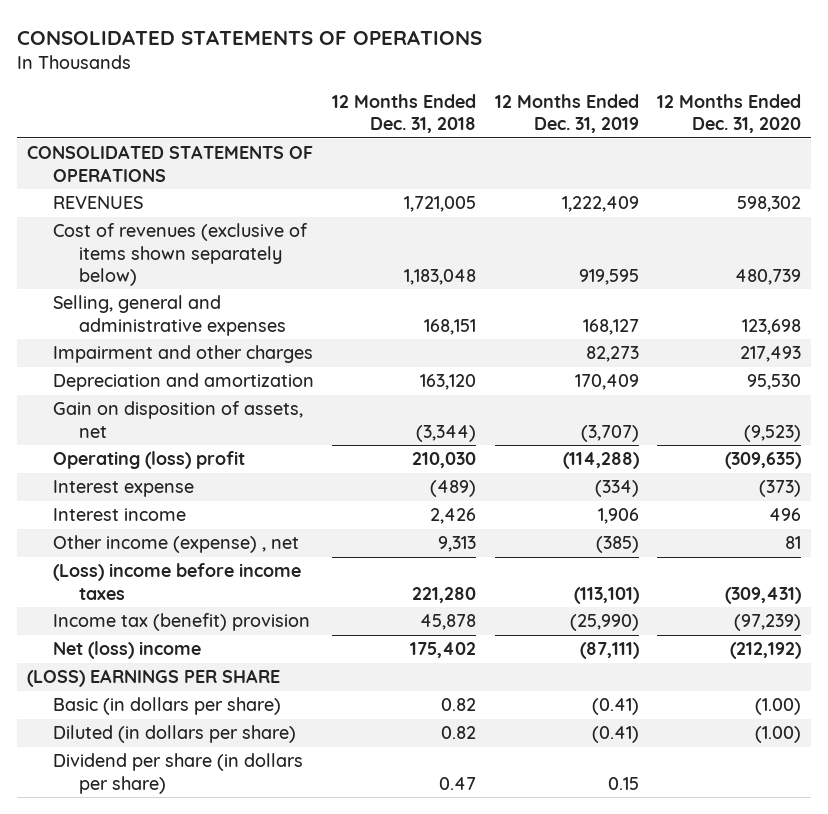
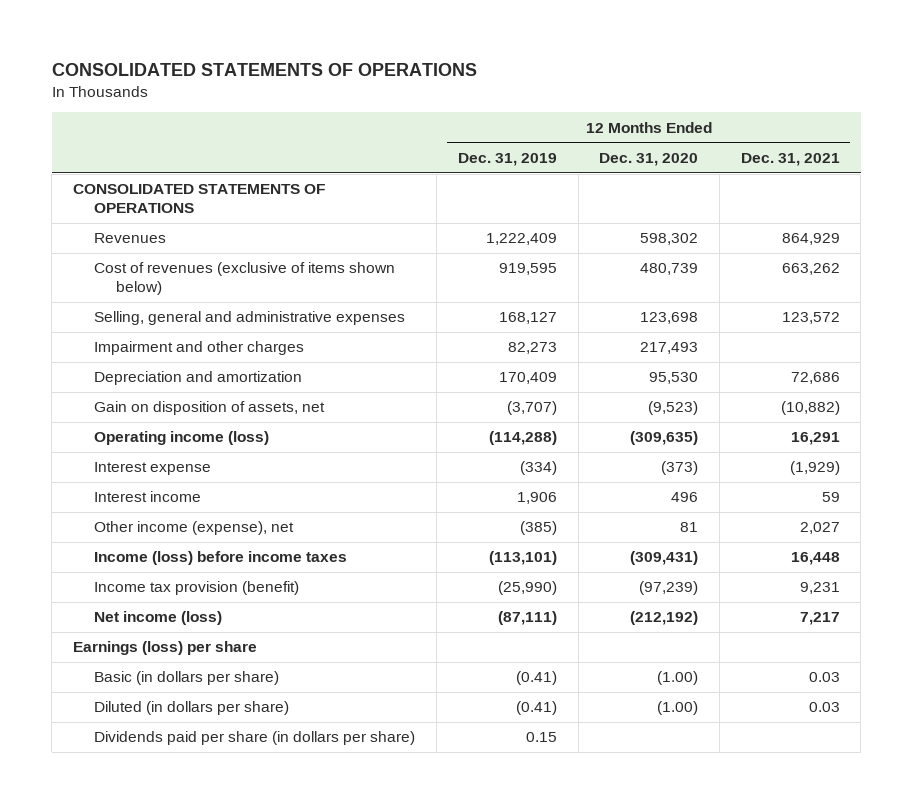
[332,93,477,133] 12 Months Ended Dec. 31, 2018 -> none
none -> [740,152,840,166] Dec. 31, 2021
[52,196,143,210] REVENUES -> [94,233,167,244] Revenues
[52,223,308,286] Cost of revenues (exclusive of items shown separately below) -> [94,262,396,296] Cost of revenues (exclusive of items shown below)
[52,451,245,470] Operating (loss) profit -> [94,431,270,446] Operating income (loss)
[52,535,299,554] Other income (expense) , net -> [94,521,295,536] Other income (expense), net
[52,563,301,600] (Loss) income before income taxes -> [94,551,348,566] Income (loss) before income taxes
[52,613,310,632] Income tax (benefit) provision -> [94,581,300,596] Income tax provision (benefit)
[52,641,201,660] Net (loss) income -> [94,611,223,626] Net income (loss)
[26,669,280,688] (LOSS) EARNINGS PER SHARE -> [73,641,258,656] Earnings (loss) per share
[52,753,303,794] Dividend per share (in dollars per share) -> [94,731,416,746] Dividends paid per share (in dollars per share)

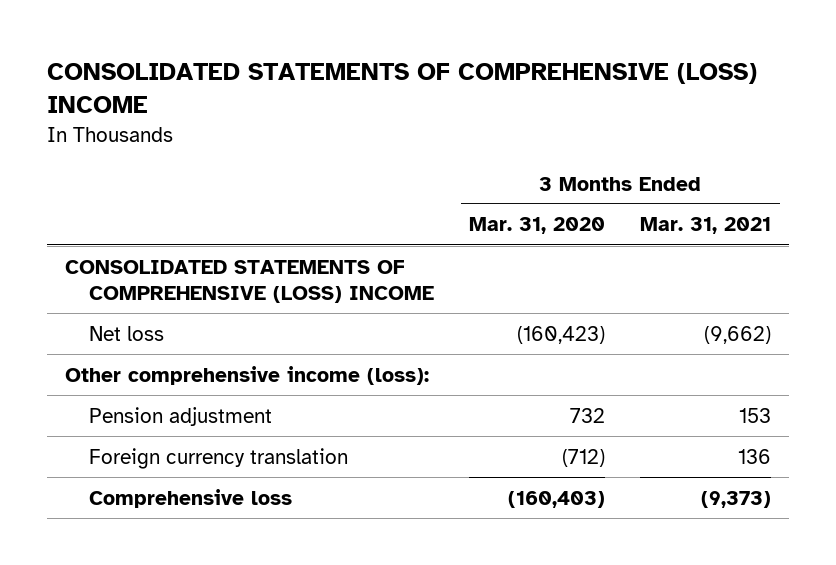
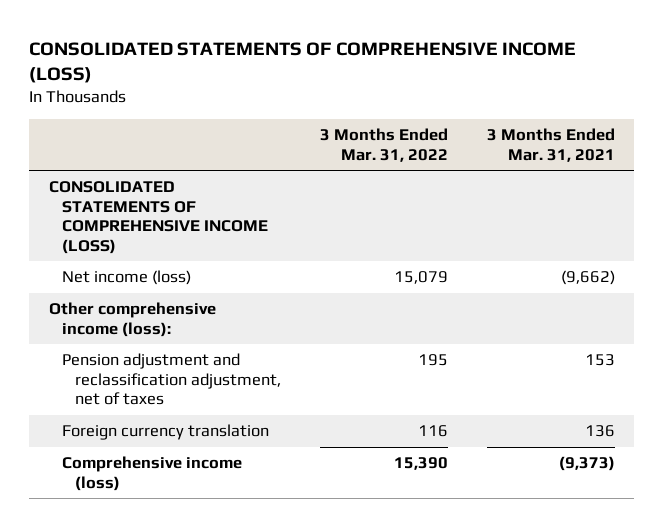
[47,63,758,114] CONSOLIDATED STATEMENTS OF COMPREHENSIVE (LOSS) INCOME -> [29,41,577,84] CONSOLIDATED STATEMENTS OF COMPREHENSIVE INCOME (LOSS)
[469,217,606,235] Mar. 31, 2020 -> none
none -> [319,127,448,162] 3 Months Ended Mar. 31, 2022
[64,259,435,304] CONSOLIDATED STATEMENTS OF COMPREHENSIVE (LOSS) INCOME -> [48,181,268,254] CONSOLIDATED STATEMENTS OF COMPREHENSIVE INCOME (LOSS)
[89,325,165,341] Net loss -> [61,270,191,286] Net income (loss)
[89,406,273,426] Pension adjustment -> [61,353,281,406] Pension adjustment and reclassification adjustment, net of taxes
[89,488,293,508] Comprehensive loss -> [61,456,242,491] Comprehensive income (loss)

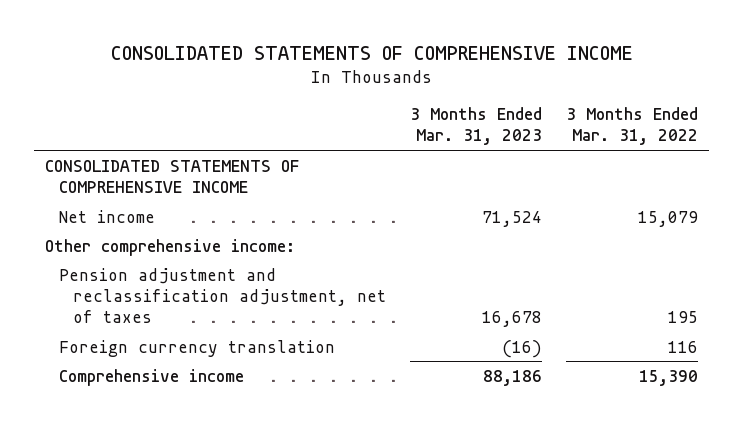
[29,41,577,84] CONSOLIDATED STATEMENTS OF COMPREHENSIVE INCOME (LOSS) -> [110,45,633,60] CONSOLIDATED STATEMENTS OF COMPREHENSIVE INCOME
[486,127,615,162] 3 Months Ended Mar. 31, 2021 -> none
none -> [409,107,542,146] 3 Months Ended Mar. 31, 2023
[48,181,268,254] CONSOLIDATED STATEMENTS OF COMPREHENSIVE INCOME (LOSS) -> [45,159,300,193] CONSOLIDATED STATEMENTS OF COMPREHENSIVE INCOME
[61,270,191,286] Net income (loss) -> [59,209,156,223] Net income
[48,302,216,337] Other comprehensive income (loss): -> [45,238,296,256] Other comprehensive income:
[61,456,242,491] Comprehensive income (loss) -> [59,368,245,386] Comprehensive income

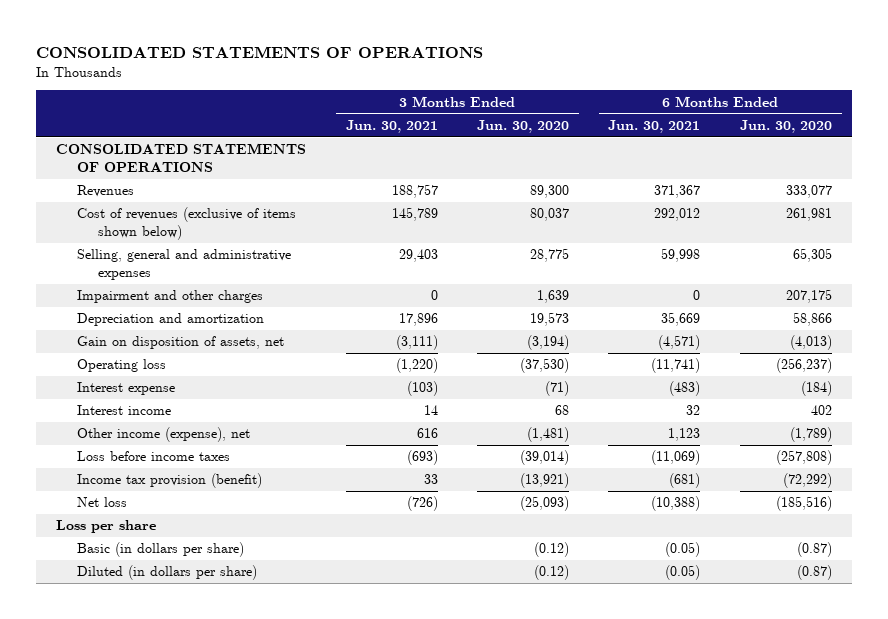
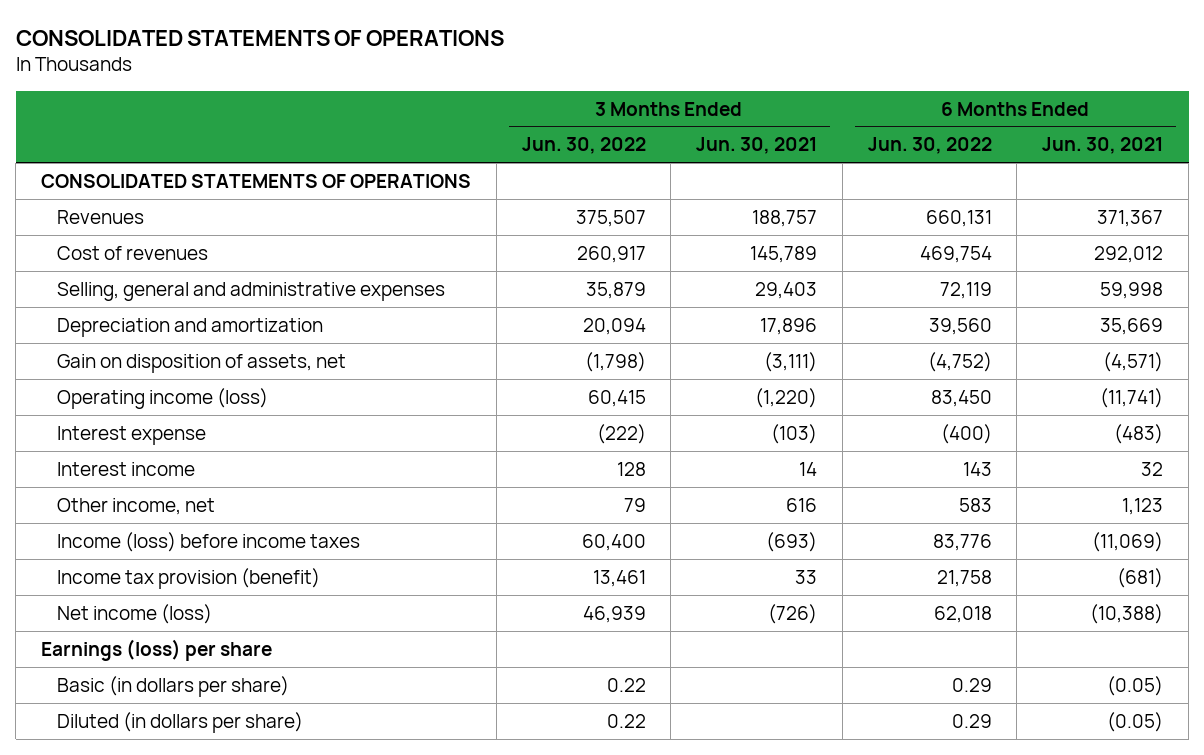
[477,119,570,133] Jun. 30, 2020 -> none
[739,119,832,133] Jun. 30, 2020 -> none
none -> [521,137,646,155] Jun. 30, 2022
none -> [867,137,992,155] Jun. 30, 2022
[77,207,297,241] Cost of revenues (exclusive of items shown below) -> [56,245,208,260] Cost of revenues
[77,290,264,304] Impairment and other charges -> none
[77,359,167,373] Operating loss -> [56,387,268,409] Operating income (loss)
[77,427,251,443] Other income (expense), net -> [56,497,215,515] Other income, net
[77,451,231,462] Loss before income taxes -> [56,531,360,552] Income (loss) before income taxes
[77,497,128,508] Net loss -> [56,603,212,624] Net income (loss)
[56,520,157,534] Loss per share -> [41,638,273,661] Earnings (loss) per share

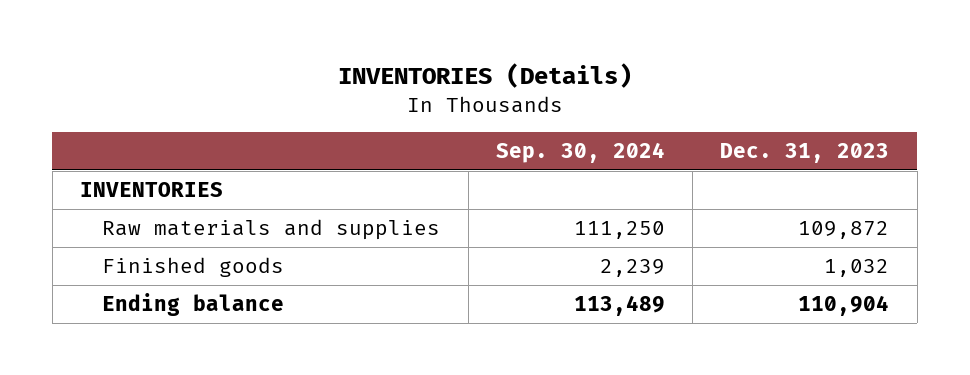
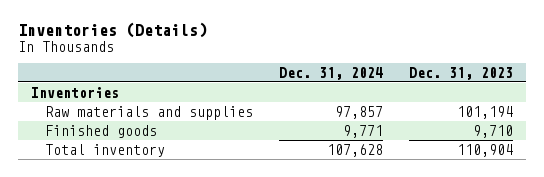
[337,63,632,89] INVENTORIES (Details) -> [18,22,208,39] Inventories (Details)
[495,141,665,163] Sep. 30, 2024 -> none
none -> [279,66,384,80] Dec. 31, 2024
[80,181,224,197] INVENTORIES -> [31,86,120,98] Inventories
[798,220,890,239] 109,872 -> [457,105,514,119] 101,194
[824,258,890,277] 1,032 -> [473,124,514,138] 9,710
[102,292,285,316] Ending balance -> [45,143,166,157] Total inventory

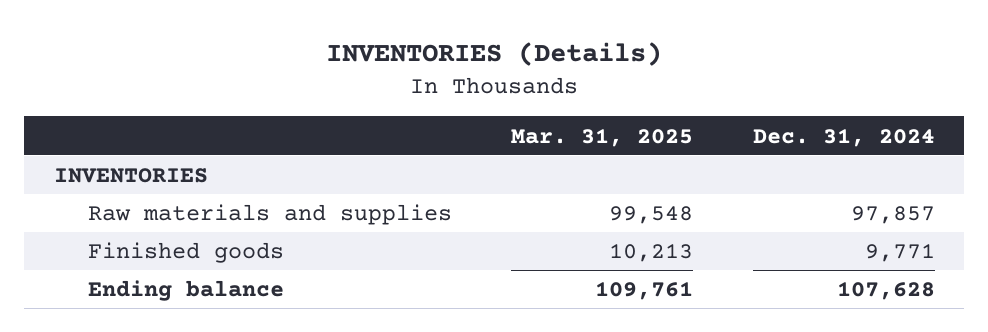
[18,22,208,39] Inventories (Details) -> [326,41,663,66] INVENTORIES (Details)
[409,66,514,80] Dec. 31, 2023 -> none
none -> [511,127,694,147] Mar. 31, 2025
[31,86,120,98] Inventories -> [53,168,208,184] INVENTORIES
[45,143,166,157] Total inventory -> [87,280,284,302] Ending balance

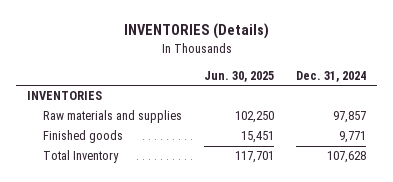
[511,127,694,147] Mar. 31, 2025 -> none
none -> [204,70,275,82] Jun. 30, 2025
[87,280,284,302] Ending balance -> [43,150,120,164] Total Inventory

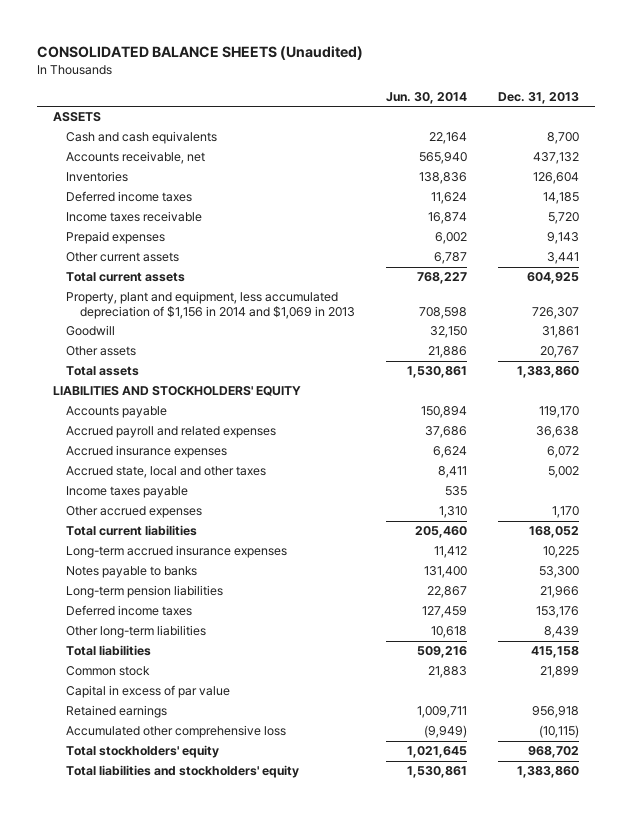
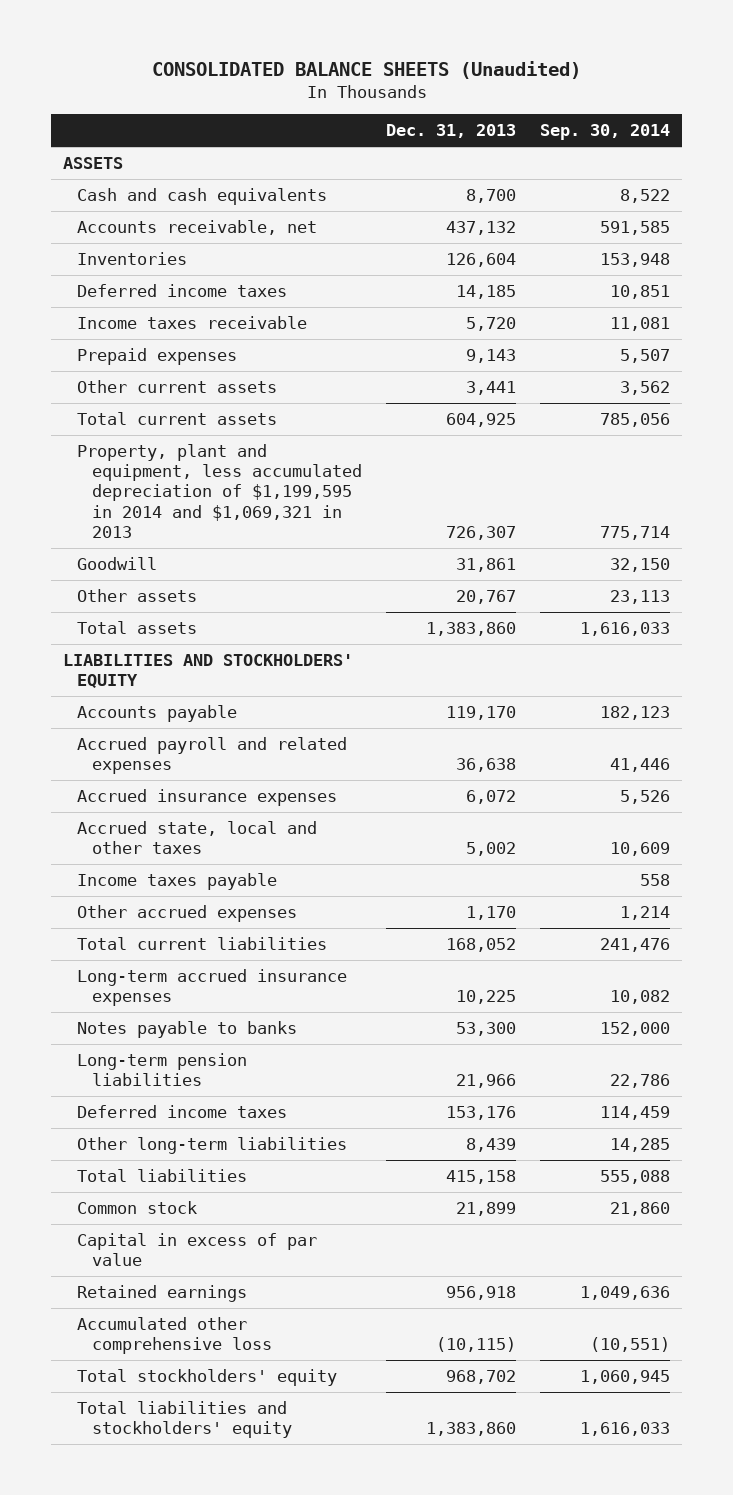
[386,91,468,104] Jun. 30, 2014 -> none
none -> [540,124,671,141] Sep. 30, 2014
[66,291,356,319] Property, plant and equipment, less accumulated depreciation of $1,156 in 2014 and $1,069 in 2013 -> [77,444,362,538] Property, plant and equipment, less accumulated depreciation of $1,199,595 in 2014 and $1,069,321 in 2013

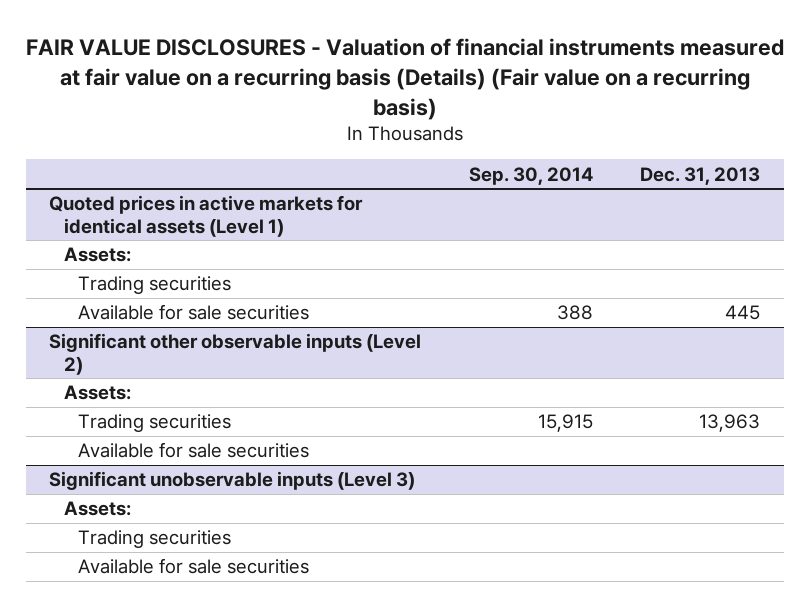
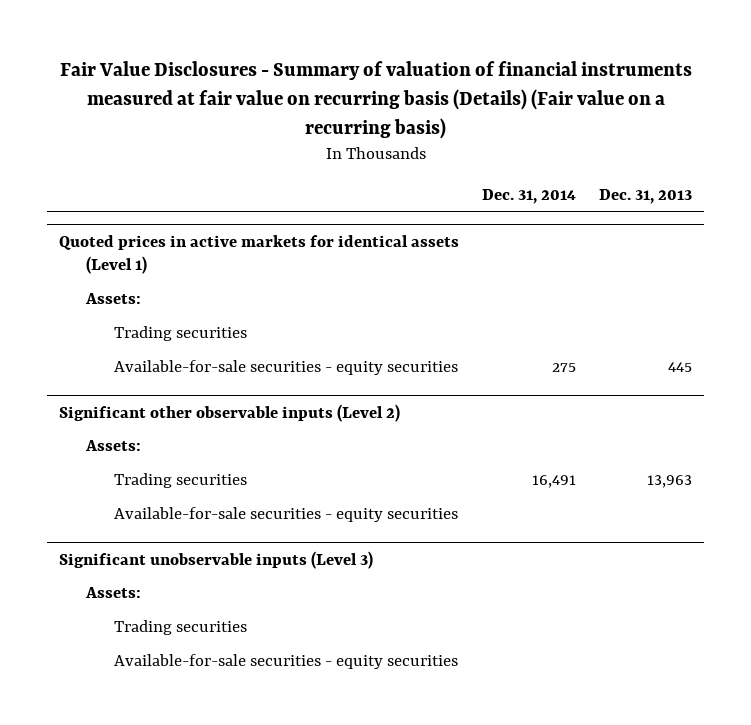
[25,38,784,120] FAIR VALUE DISCLOSURES - Valuation of financial instruments measured at fair value on a recurring basis (Details) (Fair value on a recurring basis) -> [59,61,692,140] Fair Value Disclosures - Summary of valuation of financial instruments measured at fair value on recurring basis (Details) (Fair value on a recurring basis)
[468,166,593,185] Sep. 30, 2014 -> none
none -> [482,189,577,205] Dec. 31, 2014
[77,304,309,321] Available for sale securities -> [114,360,459,376] Available-for-sale securities - equity securities
[77,442,309,459] Available for sale securities -> [114,507,459,523] Available-for-sale securities - equity securities
[77,558,309,575] Available for sale securities -> [114,654,459,670] Available-for-sale securities - equity securities

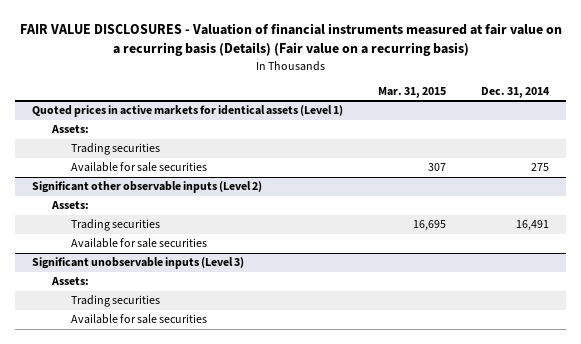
[59,61,692,140] Fair Value Disclosures - Summary of valuation of financial instruments measured at fair value on recurring basis (Details) (Fair value on a recurring basis) -> [19,23,562,57] FAIR VALUE DISCLOSURES - Valuation of financial instruments measured at fair value on a recurring basis (Details) (Fair value on a recurring basis)
[599,189,693,205] Dec. 31, 2013 -> none
none -> [378,87,447,99] Mar. 31, 2015
[114,360,459,376] Available-for-sale securities - equity securities -> [71,162,208,173] Available for sale securities
[114,507,459,523] Available-for-sale securities - equity securities -> [71,238,208,249] Available for sale securities
[114,654,459,670] Available-for-sale securities - equity securities -> [71,314,208,325] Available for sale securities

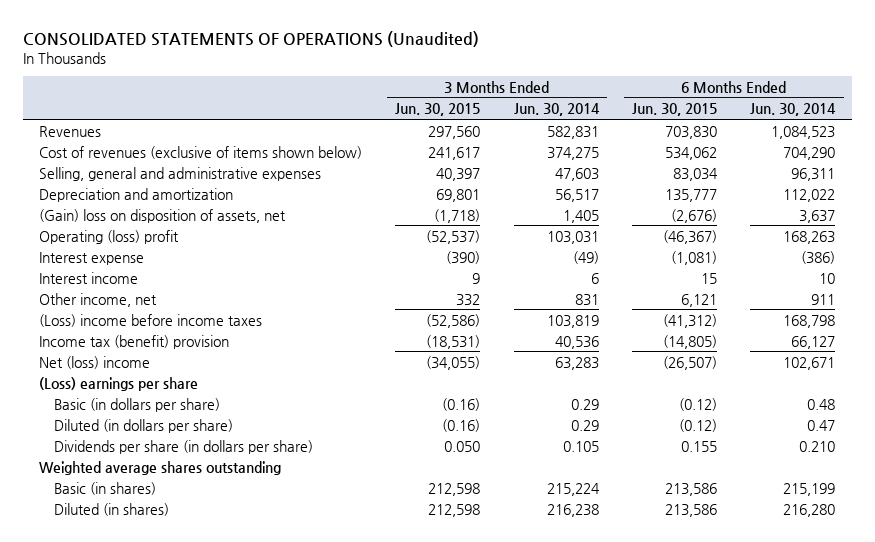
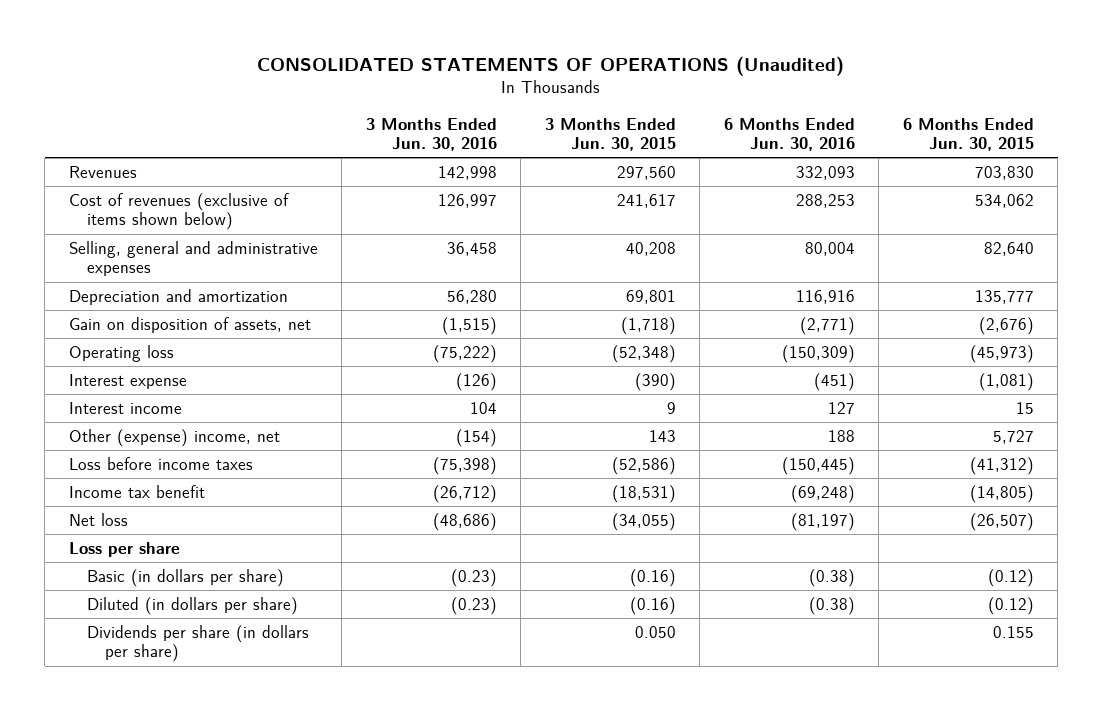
[513,103,600,117] Jun. 30, 2014 -> none
[750,103,837,117] Jun. 30, 2014 -> none
none -> [365,117,497,152] 3 Months Ended Jun. 30, 2016
none -> [723,117,855,152] 6 Months Ended Jun. 30, 2016
[436,167,481,181] 40,397 -> [625,241,676,256] 40,208
[673,167,719,181] 83,034 -> [983,241,1034,256] 82,640
[39,208,287,223] (Gain) loss on disposition of assets, net -> [68,316,311,333] Gain on disposition of assets, net
[39,229,180,244] Operating (loss) profit -> [68,344,174,362] Operating loss
[426,229,481,244] (52,537) -> [611,344,676,363] (52,348)
[663,229,718,244] (46,367) -> [969,344,1034,363] (45,973)
[39,292,158,307] Other income, net -> [68,428,280,447] Other (expense) income, net
[456,293,481,306] 332 -> [648,429,676,442] 143
[681,293,718,307] 6,121 -> [992,429,1034,444] 5,727
[39,313,263,327] (Loss) income before income taxes -> [68,456,253,470] Loss before income taxes
[39,334,230,349] Income tax (benefit) provision -> [68,484,205,498] Income tax benefit
[39,355,151,369] Net (loss) income -> [68,512,128,526] Net loss
[39,376,199,391] (Loss) earnings per share -> [68,541,180,557] Loss per share
[39,460,282,475] Weighted average shares outstanding -> none
[54,481,157,495] Basic (in shares) -> none
[54,502,170,516] Diluted (in shares) -> none

